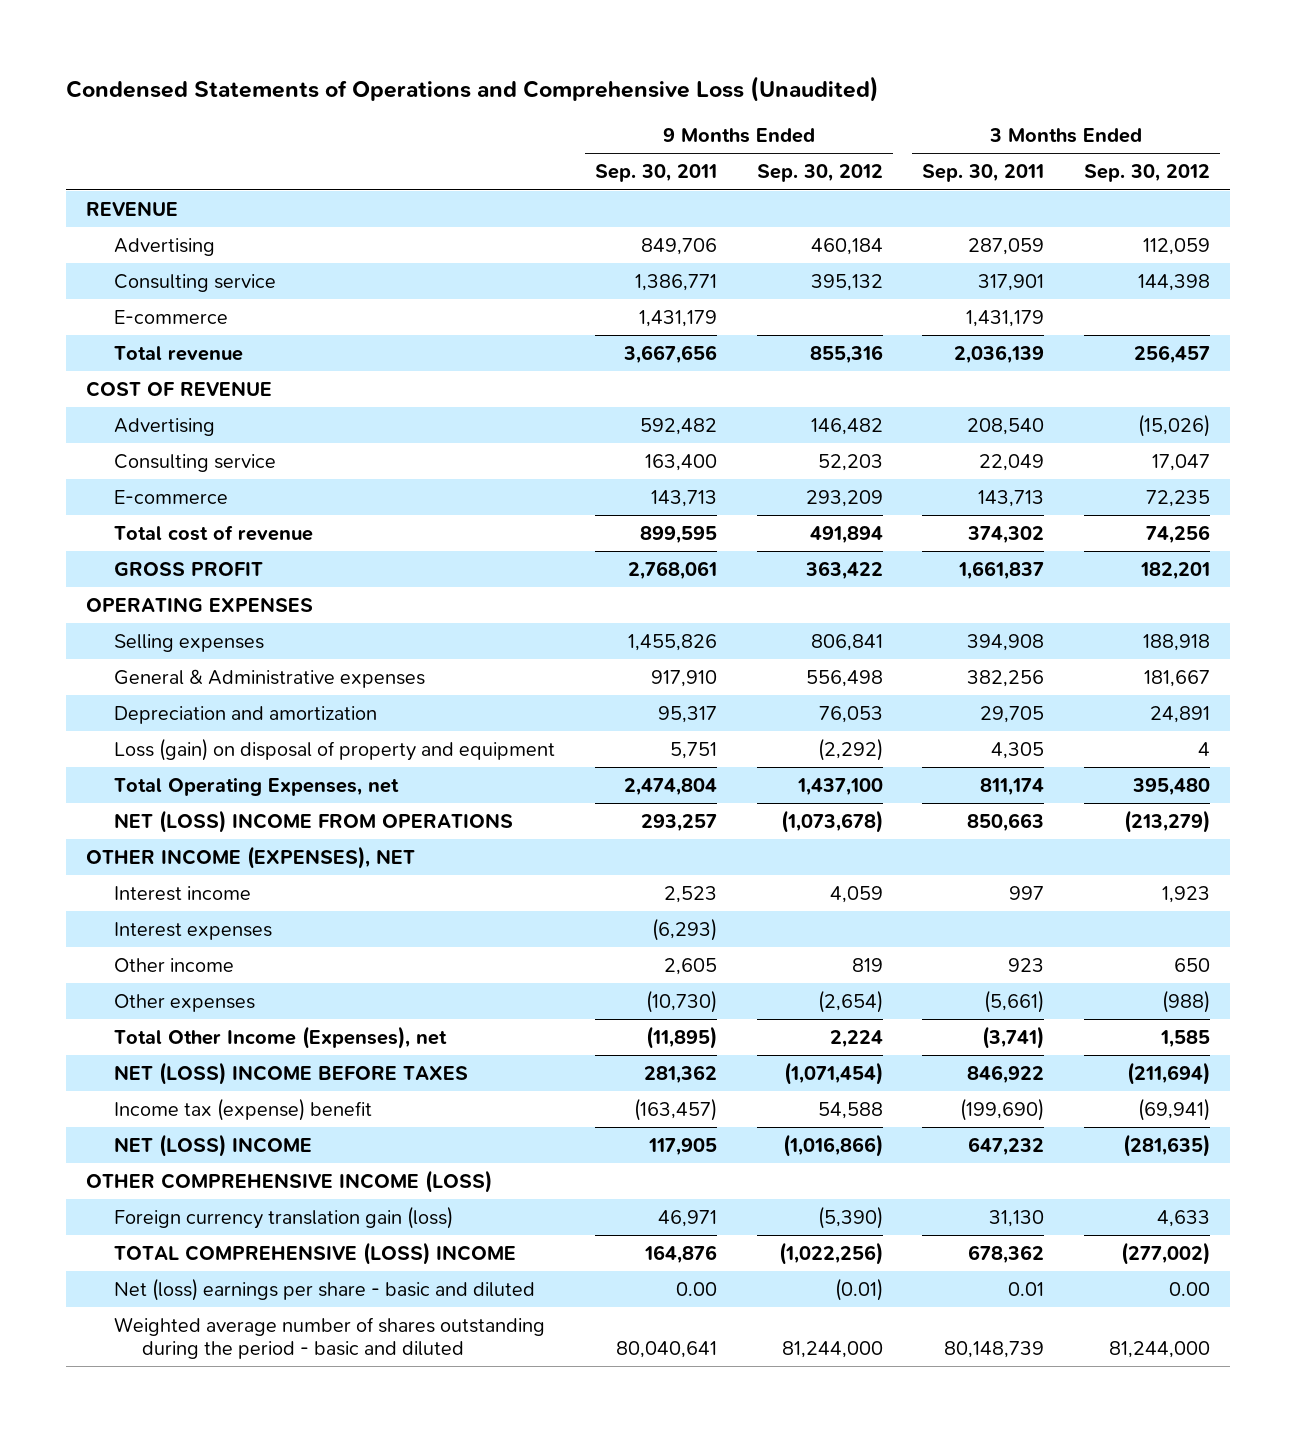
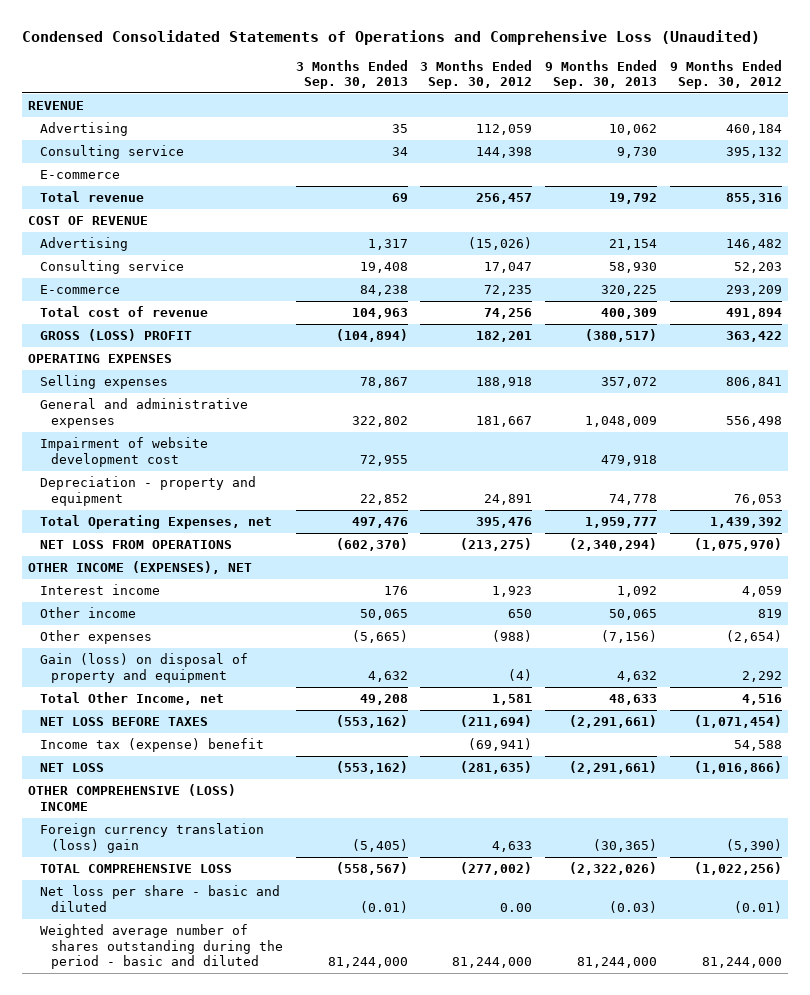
[66,76,880,103] Condensed Statements of Operations and Comprehensive Loss (Unaudited) -> [22,29,761,45] Condensed Consolidated Statements of Operations and Comprehensive Loss (Unaudited)
[594,164,717,183] Sep. 30, 2011 -> none
[922,164,1045,183] Sep. 30, 2011 -> none
none -> [295,59,408,90] 3 Months Ended Sep. 30, 2013
none -> [545,59,658,90] 9 Months Ended Sep. 30, 2013
[114,561,264,576] GROSS PROFIT -> [39,329,192,342] GROSS (LOSS) PROFIT
[114,737,556,761] Loss (gain) on disposal of property and equipment -> none
[114,668,426,688] General & Administrative expenses -> [39,398,248,428] General and administrative expenses
none -> [39,437,208,467] Impairment of website development cost
[114,705,378,724] Depreciation and amortization -> [39,476,256,506] Depreciation - property and equipment
[796,777,883,796] 1,437,100 -> [709,517,782,529] 1,439,392
[1132,777,1211,796] 395,480 -> [476,517,533,529] 395,476
[114,809,514,833] NET (LOSS) INCOME FROM OPERATIONS -> [39,540,232,550] NET LOSS FROM OPERATIONS
[780,809,883,833] (1,073,678) -> [693,538,782,552] (1,075,970)
[1124,809,1211,833] (213,279) -> [460,538,533,552] (213,275)
[114,921,273,940] Interest expenses -> none
none -> [39,653,248,683] Gain (loss) on disposal of property and equipment
[114,1025,448,1049] Total Other Income (Expenses), net -> [39,692,224,706] Total Other Income, net
[829,1029,883,1048] 2,224 -> [741,694,782,706] 4,516
[1160,1029,1211,1048] 1,585 -> [492,694,533,706] 1,581
[114,1061,469,1085] NET (LOSS) INCOME BEFORE TAXES -> [39,717,208,727] NET LOSS BEFORE TAXES
[114,1133,313,1157] NET (LOSS) INCOME -> [39,763,104,773] NET LOSS
[86,1169,493,1193] OTHER COMPREHENSIVE INCOME (LOSS) -> [28,784,237,811] OTHER COMPREHENSIVE (LOSS) INCOME
[114,1205,454,1229] Foreign currency translation gain (loss) -> [39,823,264,853] Foreign currency translation (loss) gain
[114,1241,517,1265] TOTAL COMPREHENSIVE (LOSS) INCOME -> [39,864,232,874] TOTAL COMPREHENSIVE LOSS
[114,1277,536,1301] Net (loss) earnings per share - basic and diluted -> [39,885,280,912] Net loss per share - basic and diluted

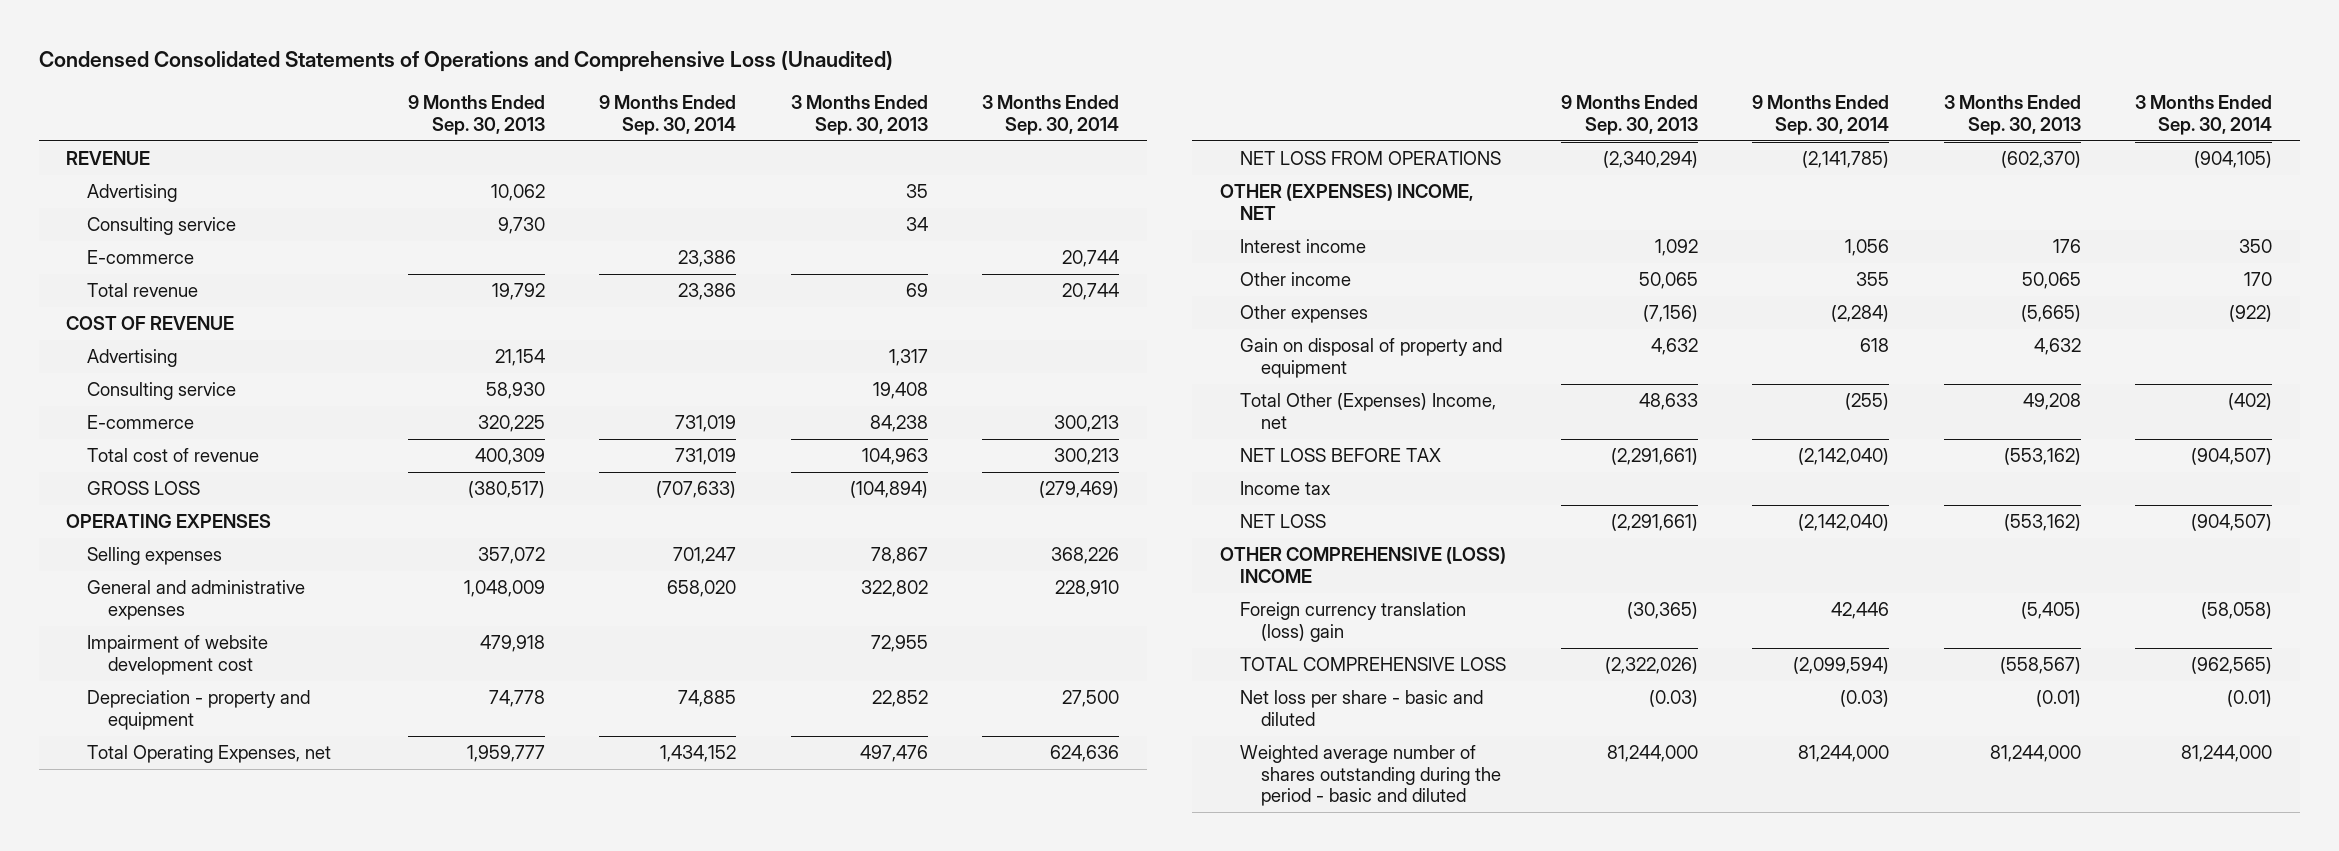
[420,59,533,90] 3 Months Ended Sep. 30, 2012 -> none
[669,59,782,90] 9 Months Ended Sep. 30, 2012 -> none
none -> [599,95,737,135] 9 Months Ended Sep. 30, 2014
none -> [982,95,1120,135] 3 Months Ended Sep. 30, 2014
[39,329,192,342] GROSS (LOSS) PROFIT -> [87,481,201,496] GROSS LOSS
[28,561,253,575] OTHER INCOME (EXPENSES), NET -> [1219,184,1473,220] OTHER (EXPENSES) INCOME, NET
[39,653,248,683] Gain (loss) on disposal of property and equipment -> [1240,338,1503,378] Gain on disposal of property and equipment
[39,692,224,706] Total Other Income, net -> [1240,393,1497,429] Total Other (Expenses) Income, net
[39,717,208,727] NET LOSS BEFORE TAXES -> [1240,448,1442,463] NET LOSS BEFORE TAX
[39,738,264,753] Income tax (expense) benefit -> [1240,481,1332,496] Income tax

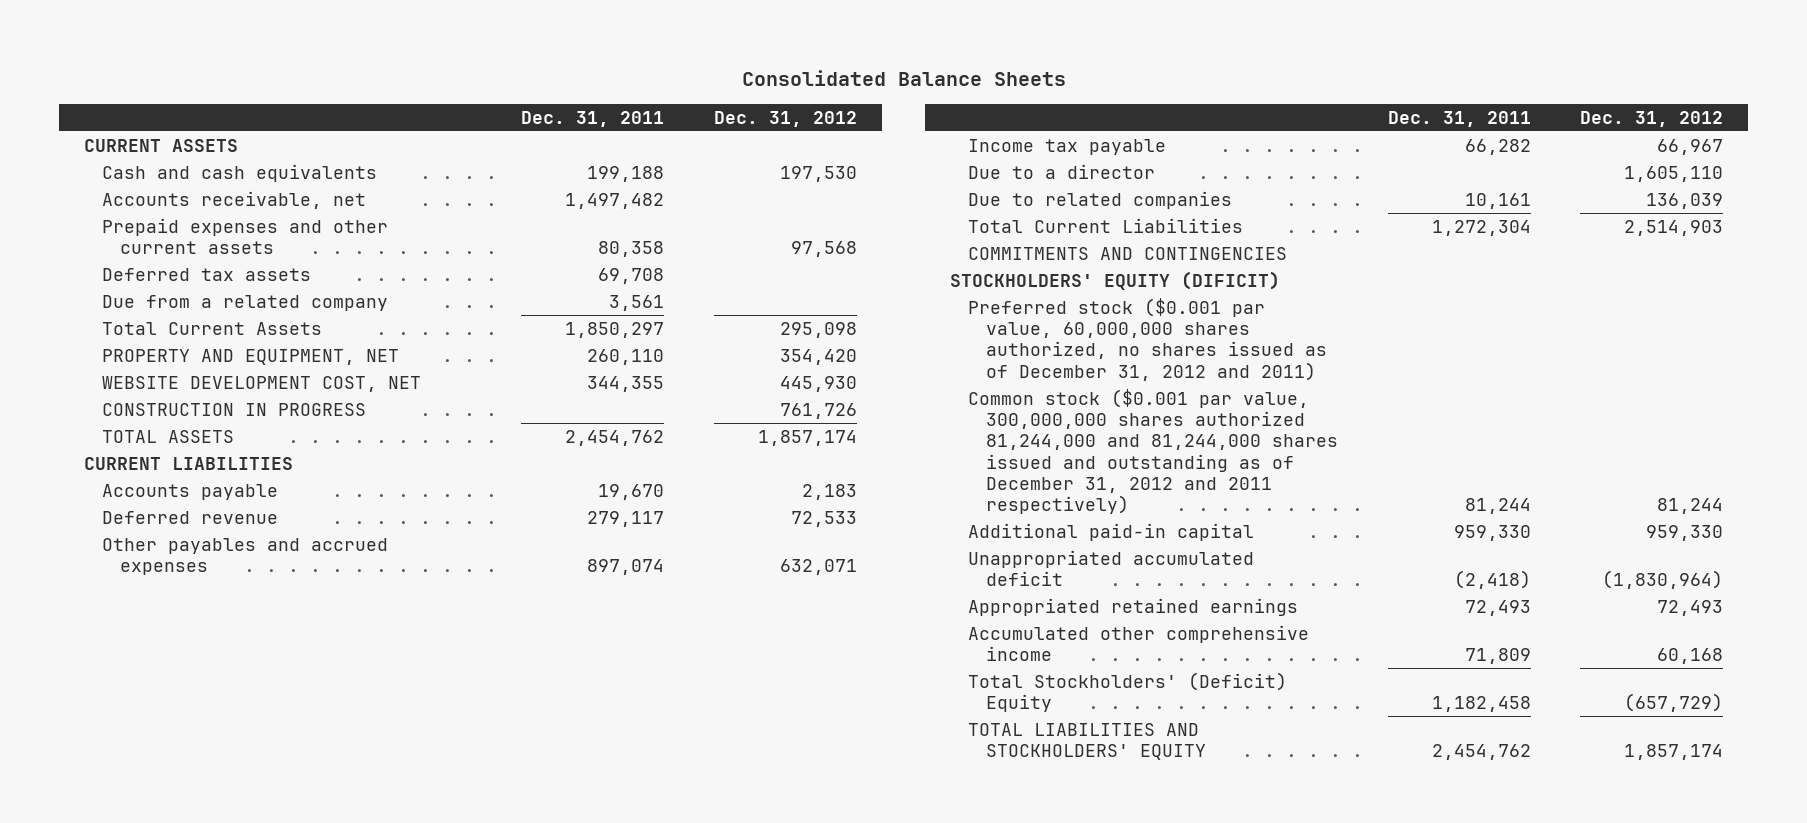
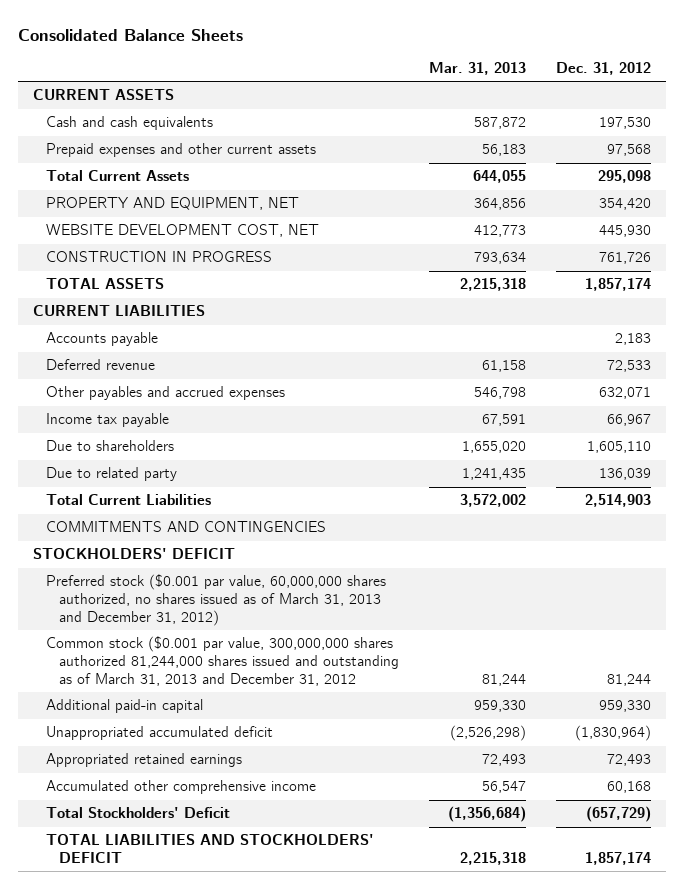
[521,110,665,127] Dec. 31, 2011 -> none
none -> [428,62,526,76] Mar. 31, 2013
[102,190,367,209] Accounts receivable, net -> none
[102,267,312,281] Deferred tax assets -> none
[102,294,389,311] Due from a related company -> none
[968,163,1156,179] Due to a director -> [46,440,175,452] Due to shareholders
[968,190,1233,209] Due to related companies -> [46,467,178,482] Due to related party
[950,270,1281,290] STOCKHOLDERS' EQUITY (DIFICIT) -> [33,548,236,560] STOCKHOLDERS' DEFICIT
[968,297,1328,381] Preferred stock ($0.001 par value, 60,000,000 shares authorized, no shares issued as of December 31, 2012 and 2011) -> [46,574,387,626] Preferred stock ($0.001 par value, 60,000,000 shares authorized, no shares issued as of March 31, 2013 and December 31, 2012)
[968,388,1339,514] Common stock ($0.001 par value, 300,000,000 shares authorized 81,244,000 and 81,244,000 shares issued and outstanding as of December 31, 2012 and 2011 respectively) -> [46,636,399,686] Common stock ($0.001 par value, 300,000,000 shares authorized 81,244,000 shares issued and outstanding as of March 31, 2013 and December 31, 2012
[968,671,1288,713] Total Stockholders' (Deficit) Equity -> [46,807,231,819] Total Stockholders' Deficit
[968,722,1207,761] TOTAL LIABILITIES AND STOCKHOLDERS' EQUITY -> [46,834,375,863] TOTAL LIABILITIES AND STOCKHOLDERS' DEFICIT

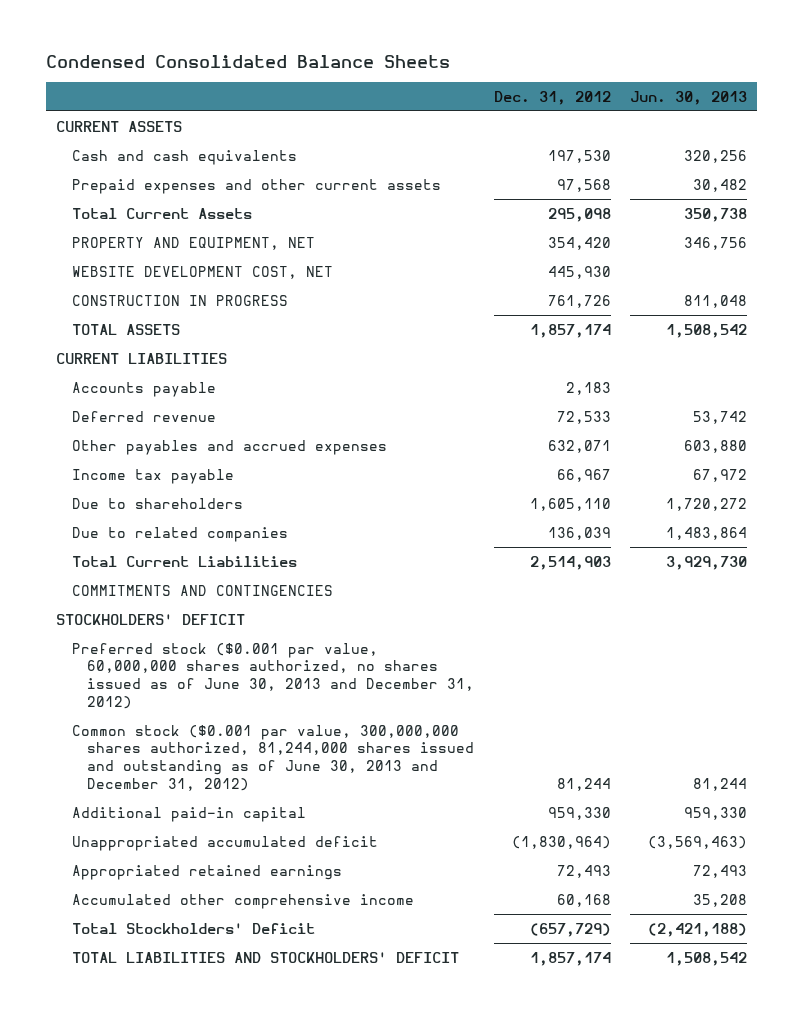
[18,28,244,41] Consolidated Balance Sheets -> [45,54,450,68] Condensed Consolidated Balance Sheets
[428,62,526,76] Mar. 31, 2013 -> none
none -> [630,90,748,105] Jun. 30, 2013
[46,467,178,482] Due to related party -> [71,526,288,542] Due to related companies
[46,574,387,626] Preferred stock ($0.001 par value, 60,000,000 shares authorized, no shares issued as of March 31, 2013 and December 31, 2012) -> [71,642,475,709] Preferred stock ($0.001 par value, 60,000,000 shares authorized, no shares issued as of June 30, 2013 and December 31, 2012)
[46,636,399,686] Common stock ($0.001 par value, 300,000,000 shares authorized 81,244,000 shares issued and outstanding as of March 31, 2013 and December 31, 2012 -> [71,724,475,791] Common stock ($0.001 par value, 300,000,000 shares authorized, 81,244,000 shares issued and outstanding as of June 30, 2013 and December 31, 2012)

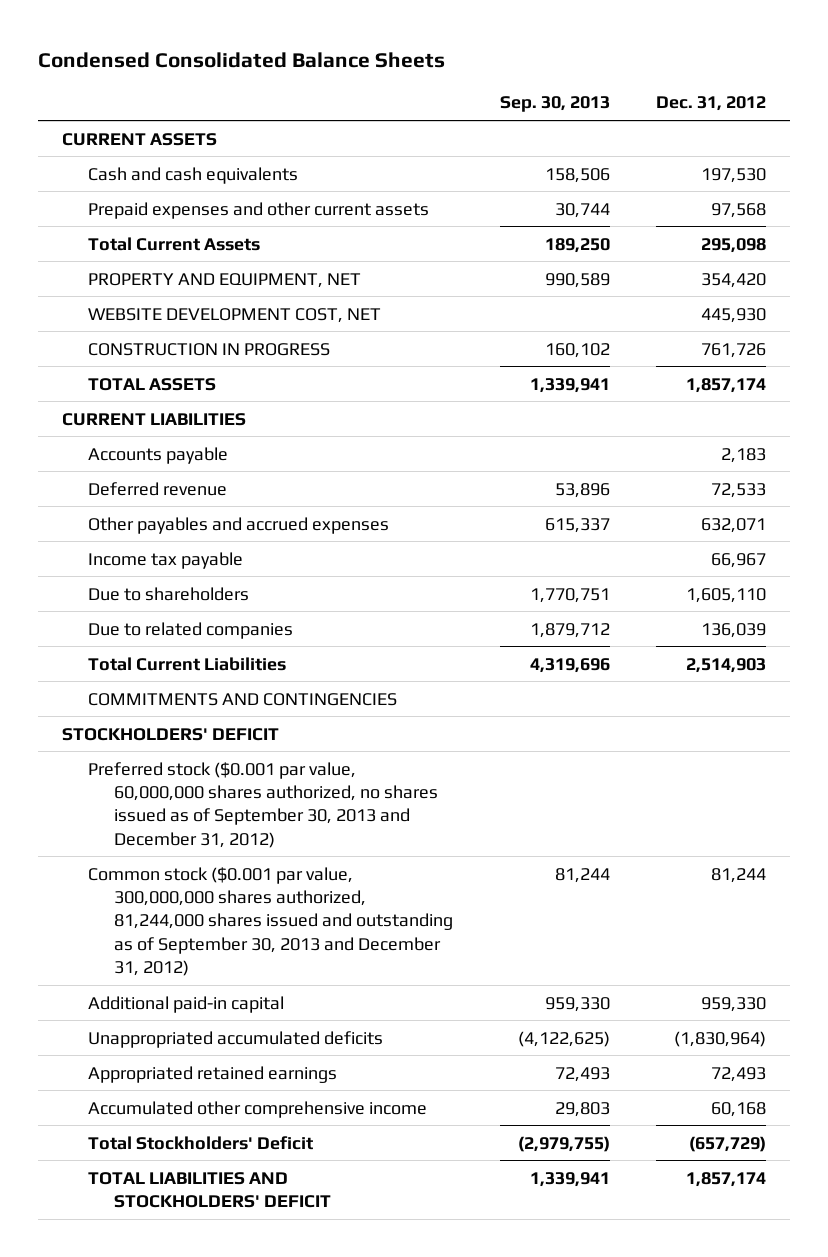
[630,90,748,105] Jun. 30, 2013 -> none
none -> [499,96,610,113] Sep. 30, 2013
[71,642,475,709] Preferred stock ($0.001 par value, 60,000,000 shares authorized, no shares issued as of June 30, 2013 and December 31, 2012) -> [87,761,438,848] Preferred stock ($0.001 par value, 60,000,000 shares authorized, no shares issued as of September 30, 2013 and December 31, 2012)
[71,724,475,791] Common stock ($0.001 par value, 300,000,000 shares authorized, 81,244,000 shares issued and outstanding as of June 30, 2013 and December 31, 2012) -> [87,866,453,976] Common stock ($0.001 par value, 300,000,000 shares authorized, 81,244,000 shares issued and outstanding as of September 30, 2013 and December 31, 2012)
[71,835,378,851] Unappropriated accumulated deficit -> [87,1030,383,1048] Unappropriated accumulated deficits

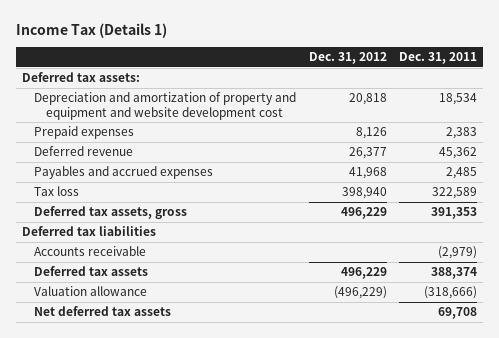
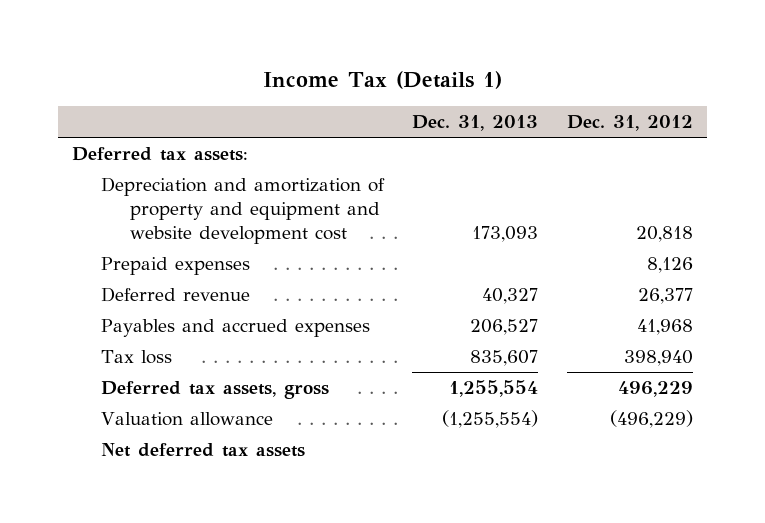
[399,52,478,65] Dec. 31, 2011 -> none
none -> [412,115,539,132] Dec. 31, 2013
[22,226,157,237] Deferred tax liabilities -> none
[34,246,147,257] Accounts receivable -> none
[34,266,149,277] Deferred tax assets -> none

